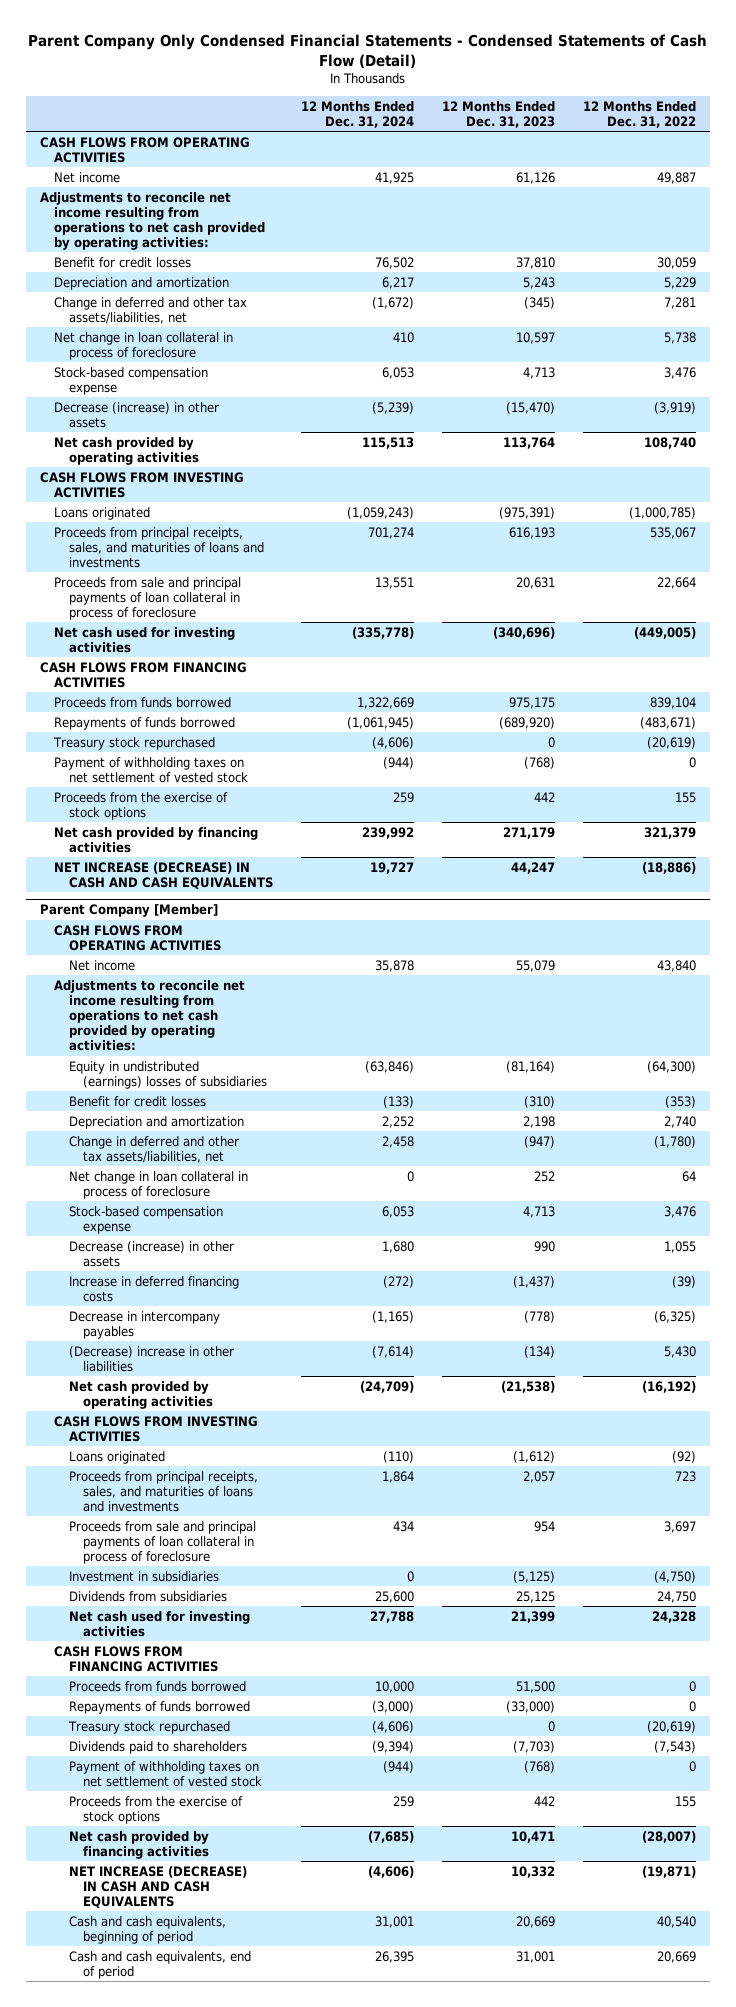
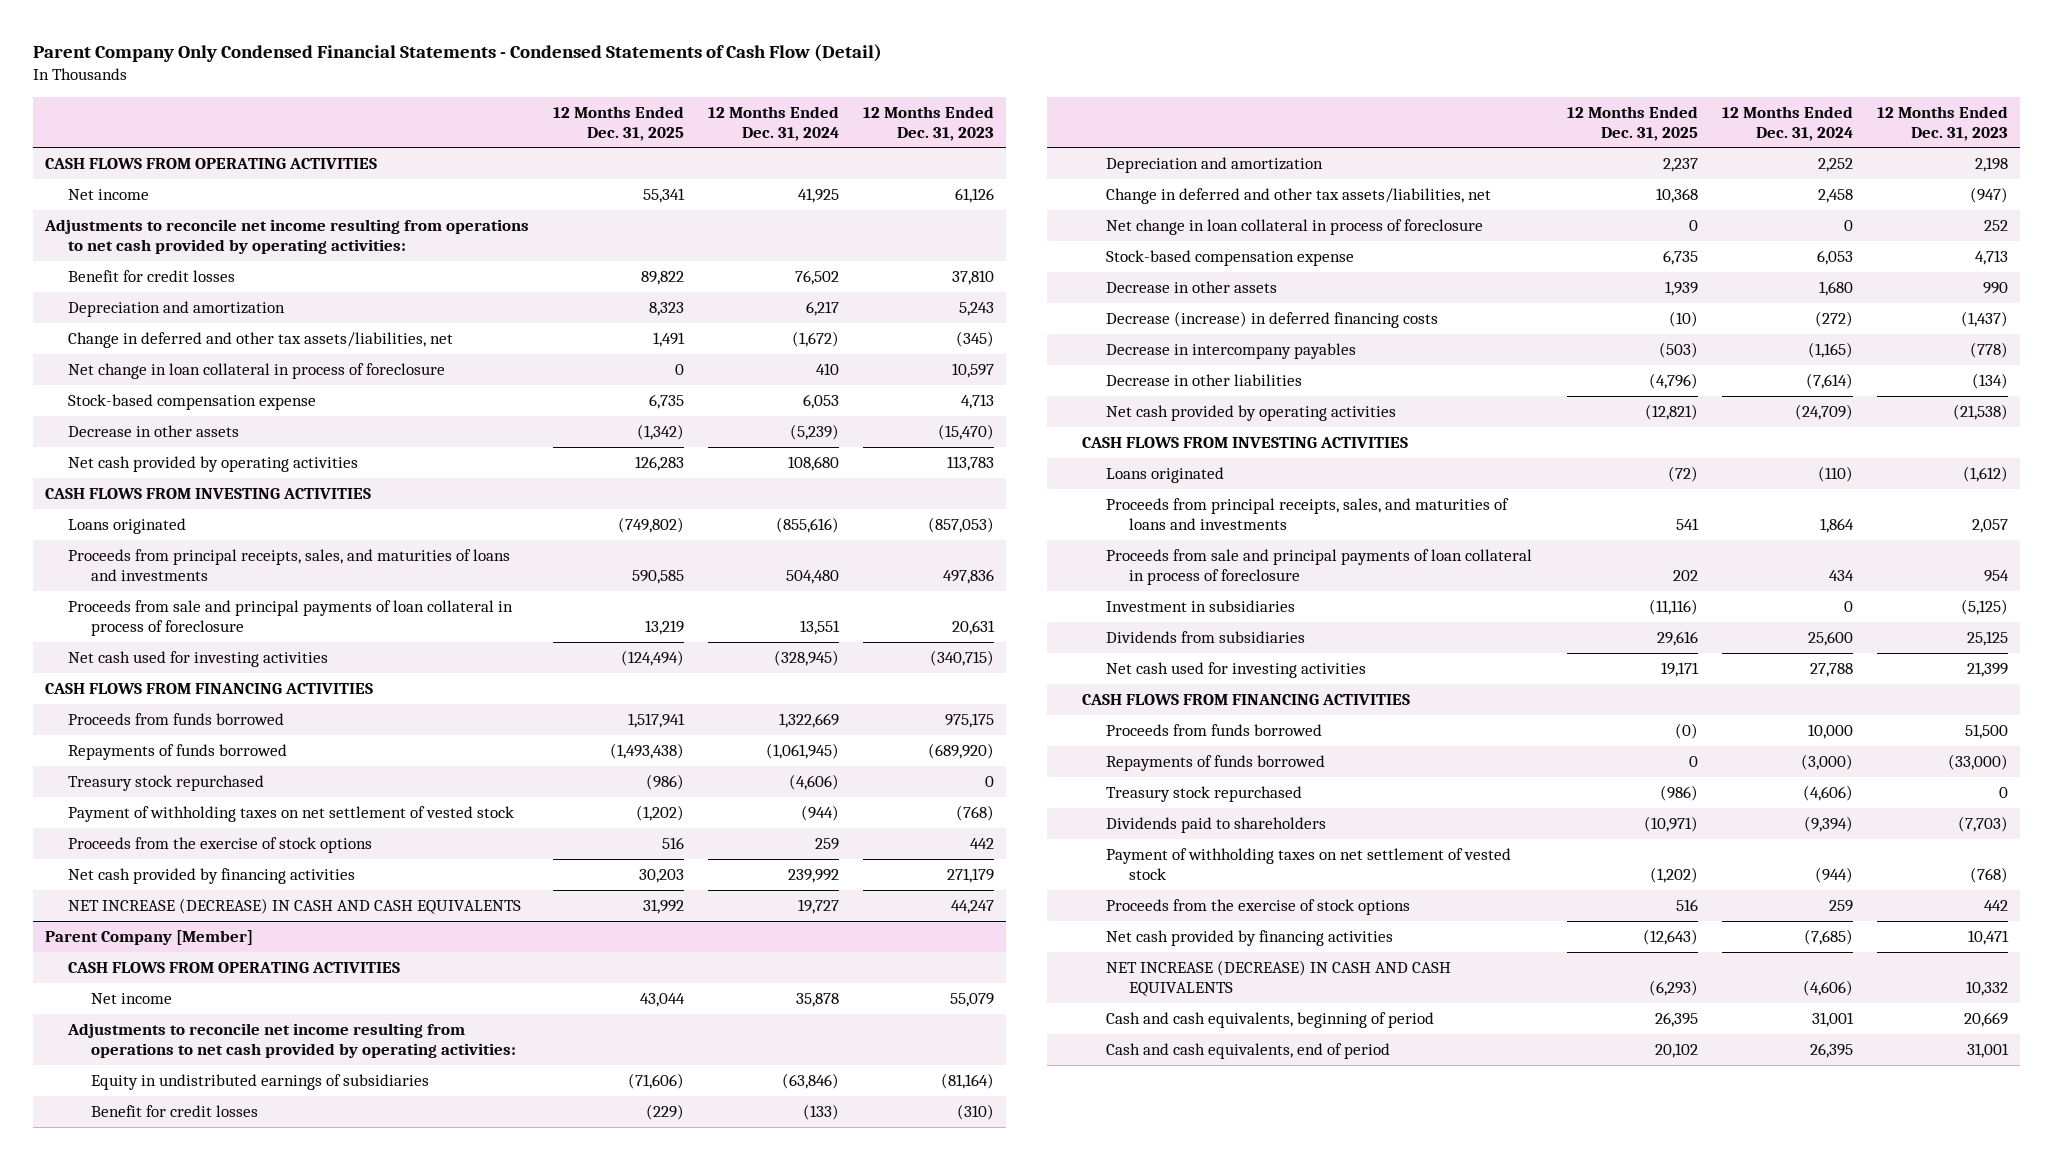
[582,100,696,129] 12 Months Ended Dec. 31, 2022 -> none
none -> [552,105,684,141] 12 Months Ended Dec. 31, 2025
[54,401,220,428] Decrease (increase) in other assets -> [67,425,239,438] Decrease in other assets
[361,436,414,449] 115,513 -> [787,456,839,472] 108,680
[502,436,555,449] 113,764 -> [946,456,994,472] 113,783
[346,506,414,519] (1,059,243) -> [775,517,839,534] (855,616)
[498,506,555,519] (975,391) -> [927,517,994,534] (857,053)
[367,526,414,539] 701,274 -> [785,569,839,584] 504,480
[508,526,555,539] 616,193 -> [942,568,994,584] 497,836
[351,626,414,639] (335,778) -> [773,650,839,667] (328,945)
[492,626,555,639] (340,696) -> [929,650,994,667] (340,715)
[68,1060,268,1089] Equity in undistributed (earnings) losses of subsidiaries -> [91,1074,430,1091] Equity in undistributed earnings of subsidiaries
[68,1240,234,1267] Decrease (increase) in other assets -> [1105,281,1277,294] Decrease in other assets
[68,1275,239,1302] Increase in deferred financing costs -> [1105,311,1438,329] Decrease (increase) in deferred financing costs
[68,1345,234,1372] (Decrease) increase in other liabilities -> [1105,374,1302,387] Decrease in other liabilities

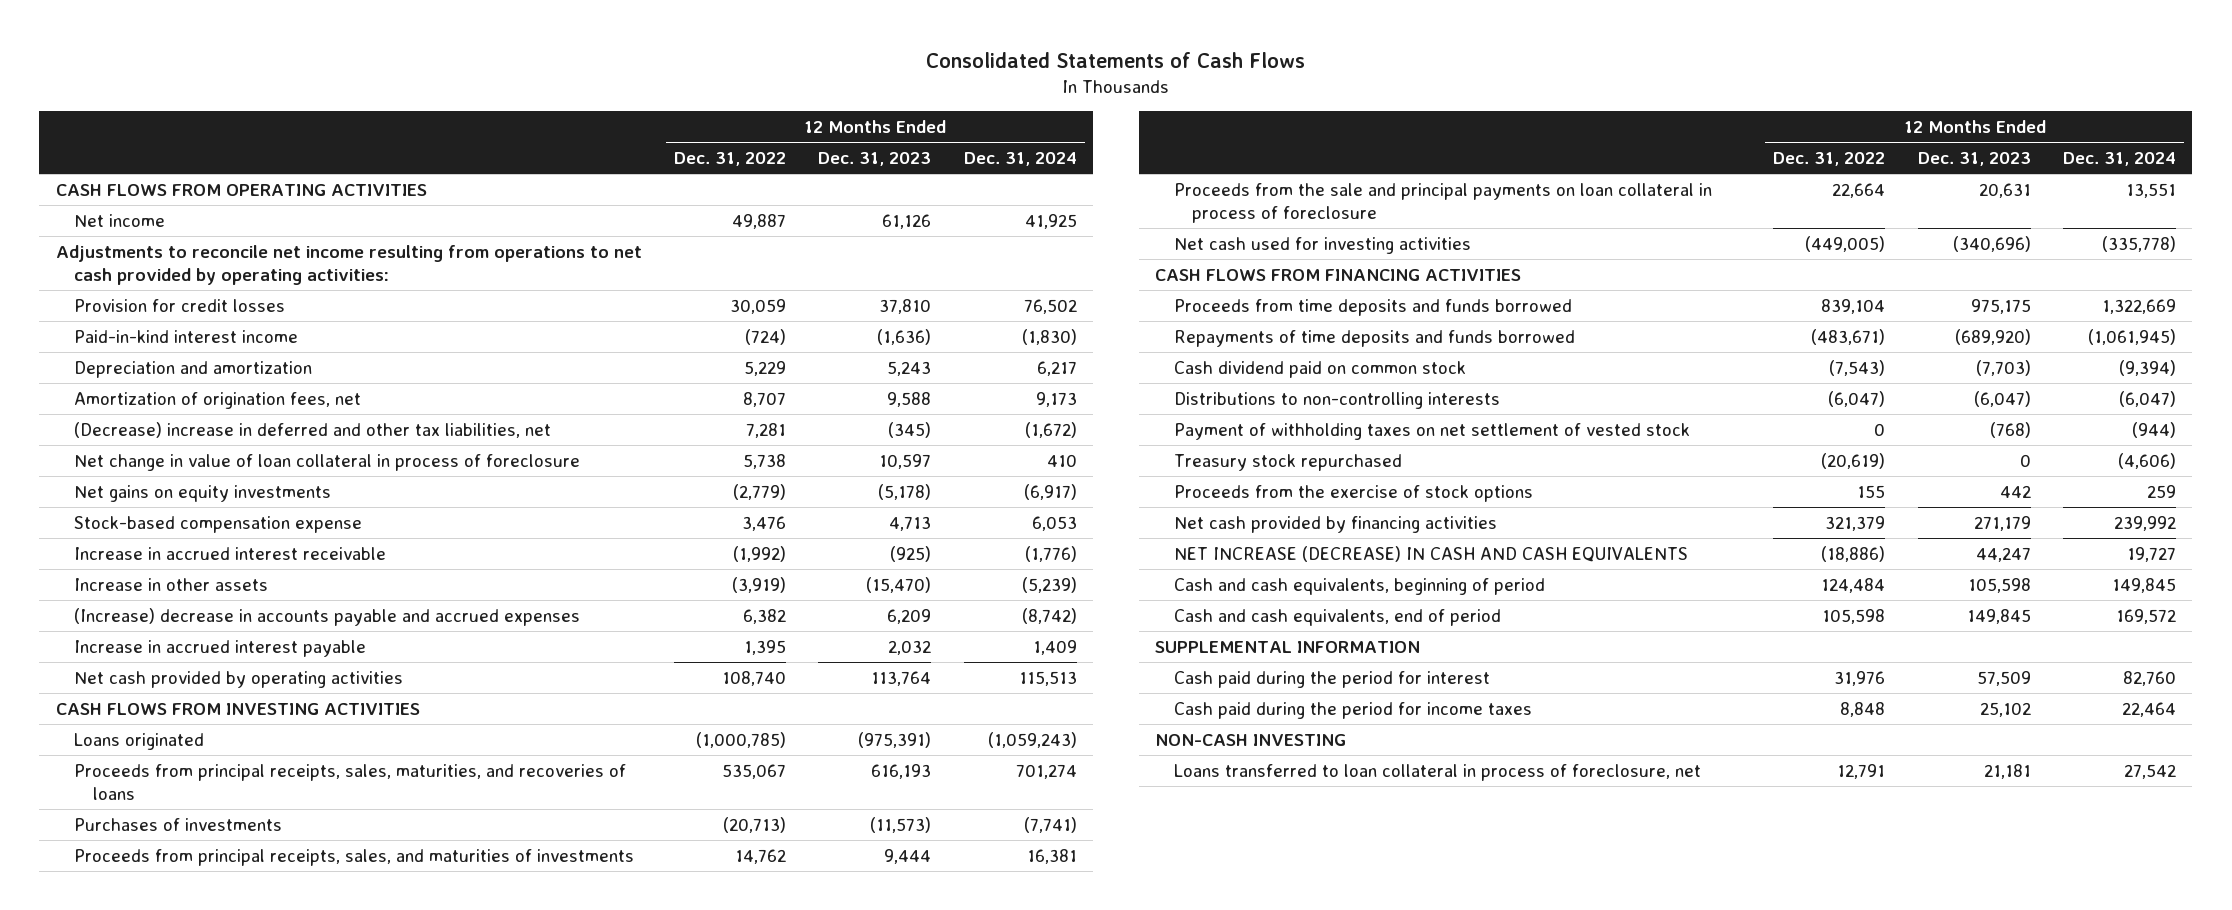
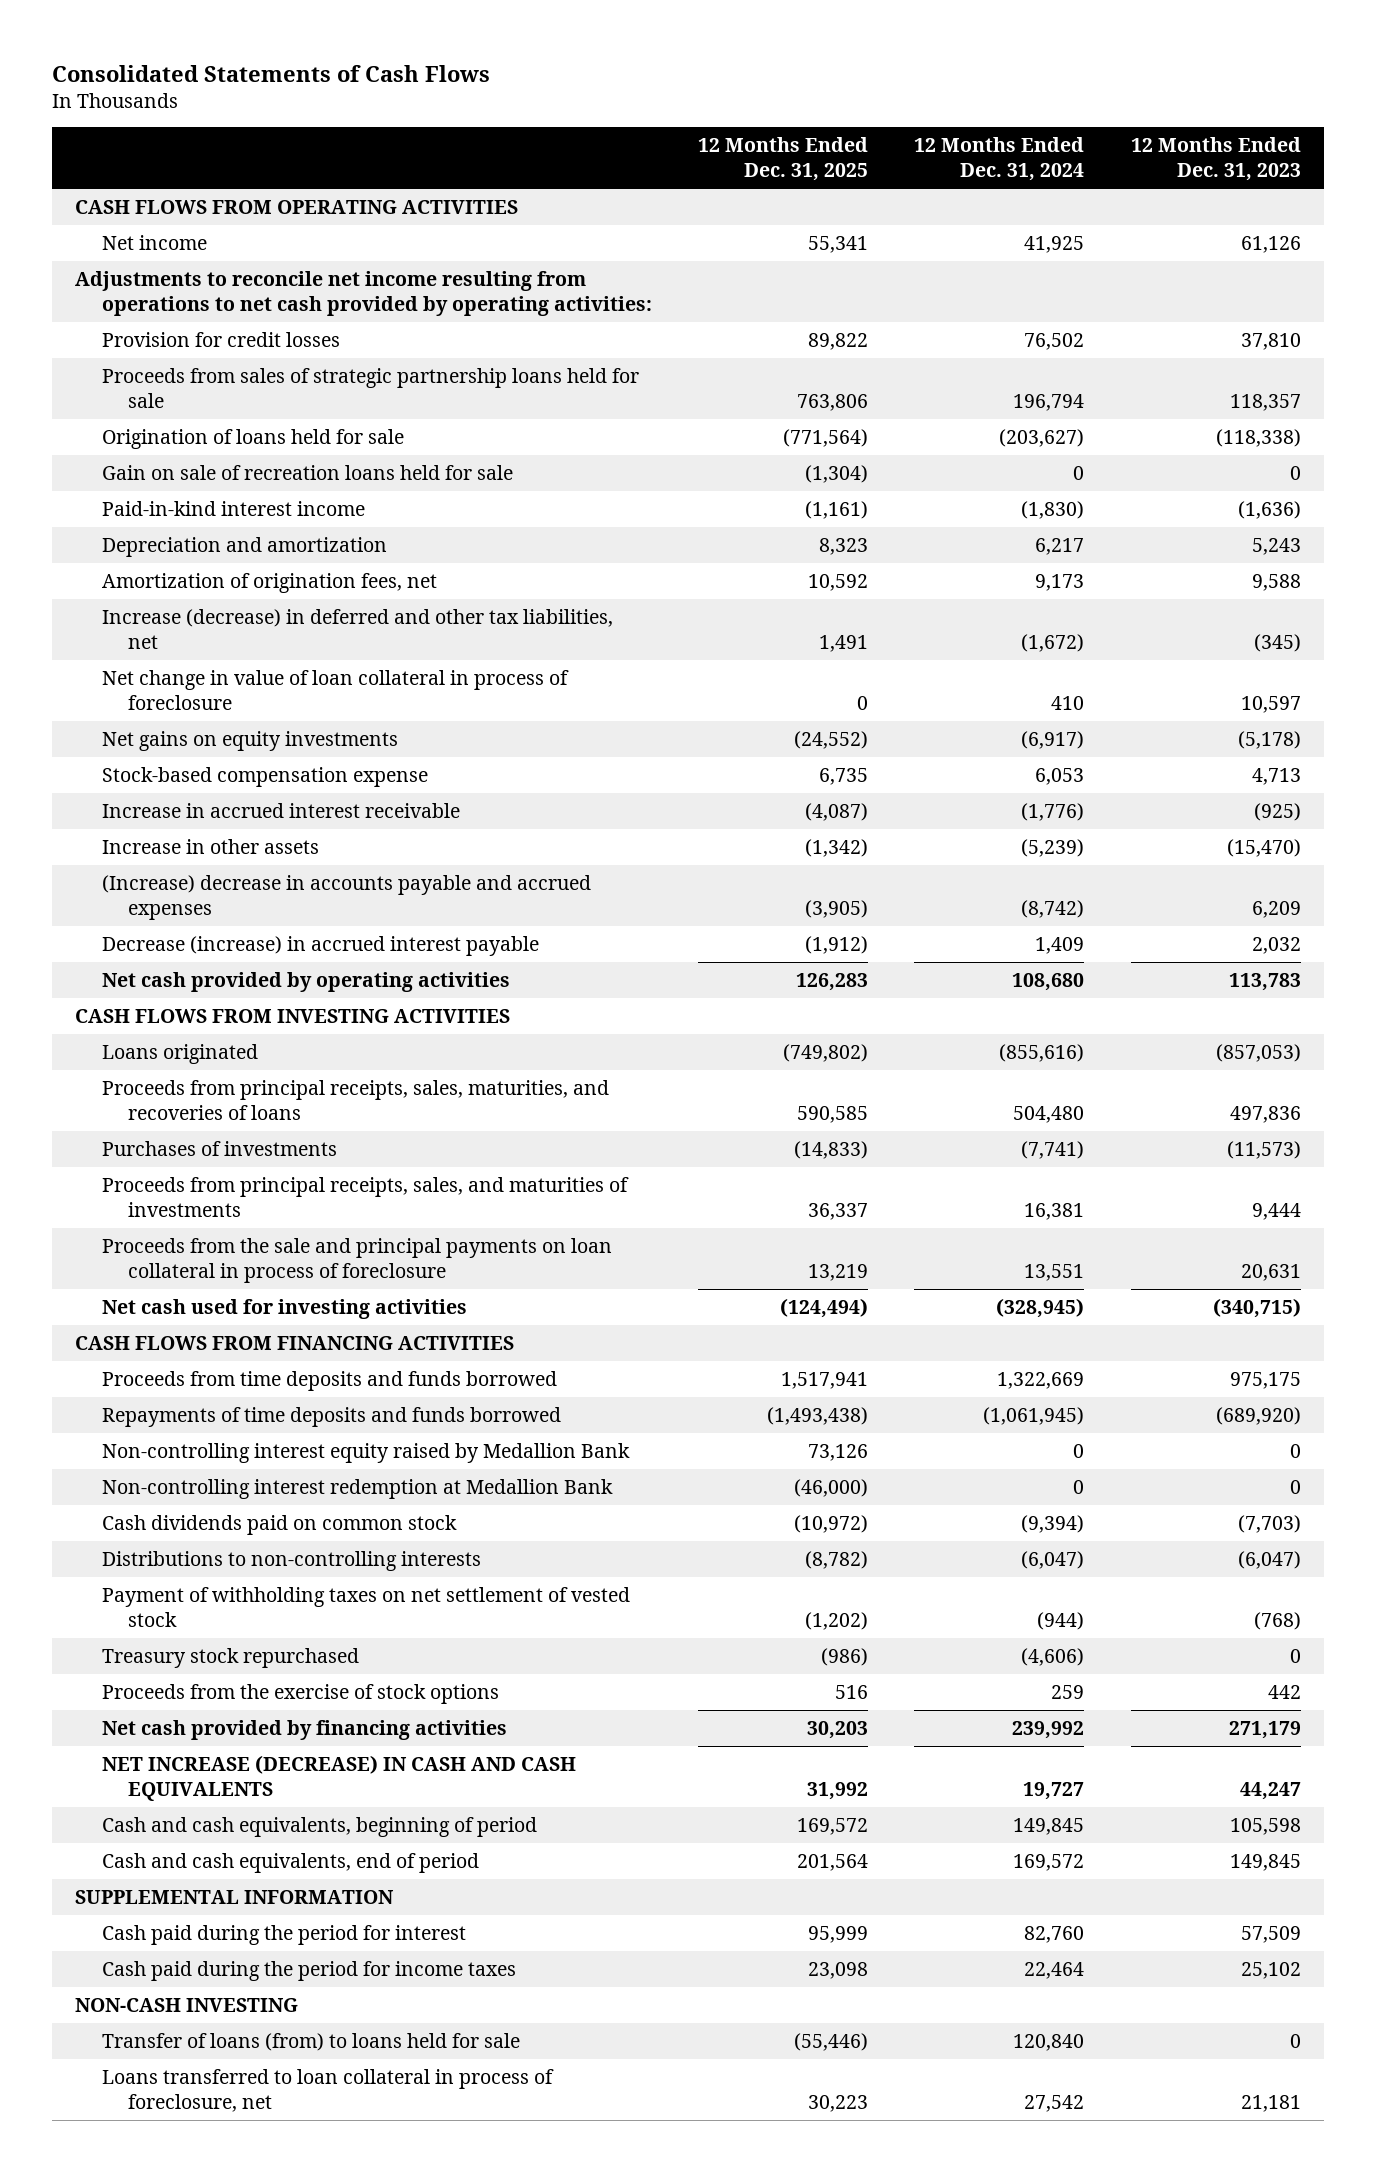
[674,152,787,167] Dec. 31, 2022 -> none
none -> [697,137,868,182] 12 Months Ended Dec. 31, 2025
none -> [101,368,639,408] Proceeds from sales of strategic partnership loans held for sale
none -> [101,429,404,450] Origination of loans held for sale
none -> [101,465,513,481] Gain on sale of recreation loans held for sale
[74,421,552,438] (Decrease) increase in deferred and other tax liabilities, net -> [101,609,613,649] Increase (decrease) in deferred and other tax liabilities, net
[74,639,367,657] Increase in accrued interest payable -> [101,936,539,957] Decrease (increase) in accrued interest payable
[871,670,932,686] 113,764 -> [1228,973,1301,992] 113,783
[1018,670,1077,686] 115,513 -> [1012,973,1085,992] 108,680
[858,731,932,748] (975,391) -> [1215,1044,1301,1063] (857,053)
[987,731,1077,748] (1,059,243) -> [999,1044,1085,1063] (855,616)
[871,763,932,779] 616,193 -> [1229,1105,1301,1123] 497,836
[1015,763,1077,779] 701,274 -> [1013,1105,1085,1123] 504,480
[1952,235,2031,252] (340,696) -> [1212,1298,1301,1319] (340,715)
[2102,235,2177,252] (335,778) -> [996,1298,1085,1319] (328,945)
none -> [101,1443,630,1464] Non-controlling interest equity raised by Medallion Bank
none -> [101,1479,613,1500] Non-controlling interest redemption at Medallion Bank
[1173,360,1466,378] Cash dividend paid on common stock -> [101,1515,457,1536] Cash dividends paid on common stock
none -> [101,2033,520,2052] Transfer of loans (from) to loans held for sale

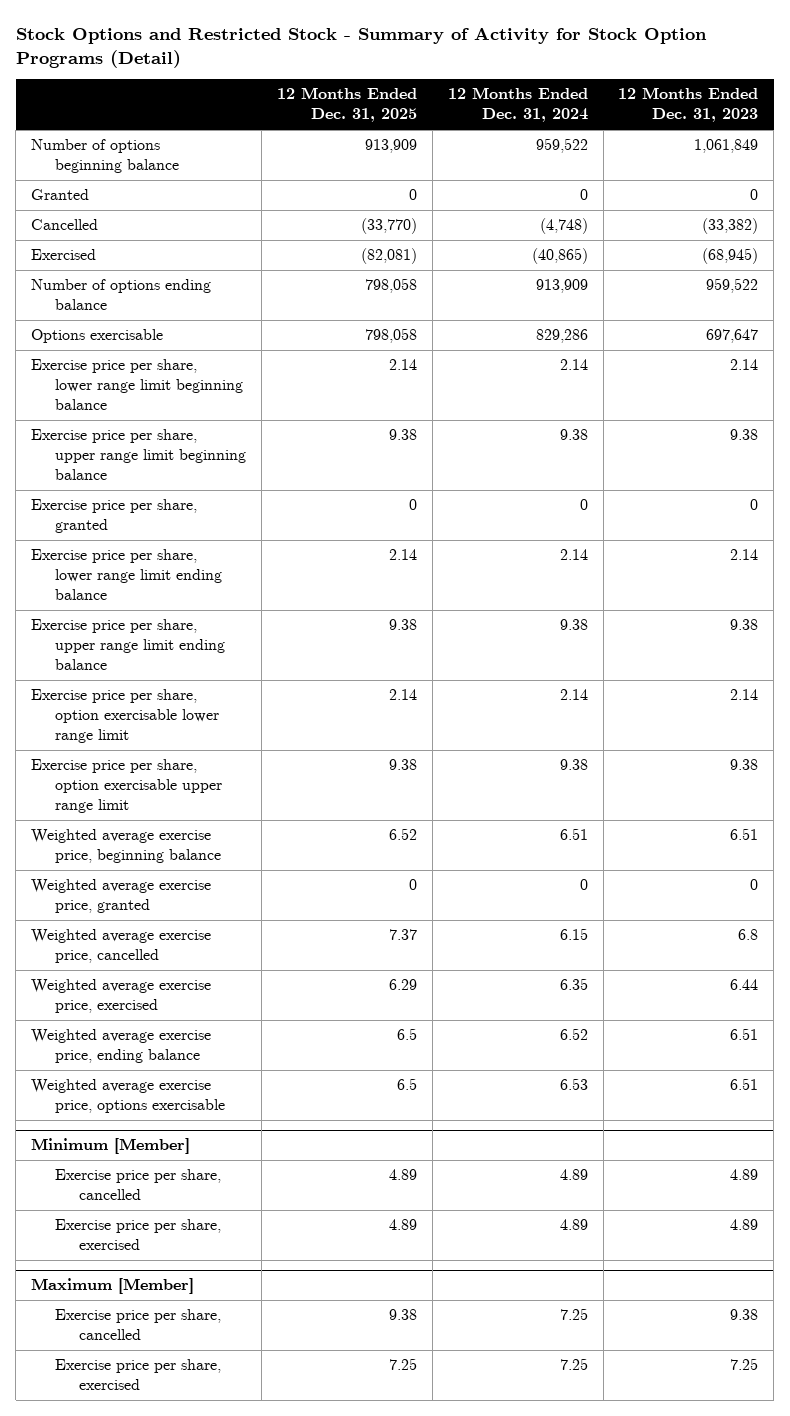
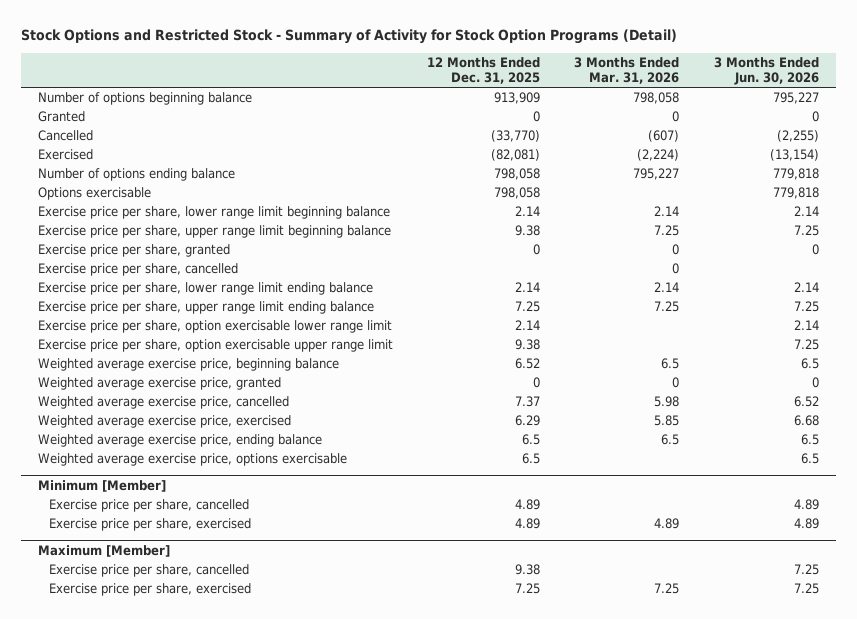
[447,87,588,123] 12 Months Ended Dec. 31, 2024 -> none
[618,87,759,123] 12 Months Ended Dec. 31, 2023 -> none
none -> [574,56,680,85] 3 Months Ended Mar. 31, 2026
none -> [713,56,819,86] 3 Months Ended Jun. 30, 2026
none -> [38,262,239,276] Exercise price per share, cancelled
[388,619,417,631] 9.38 -> [515,300,541,312] 7.25

